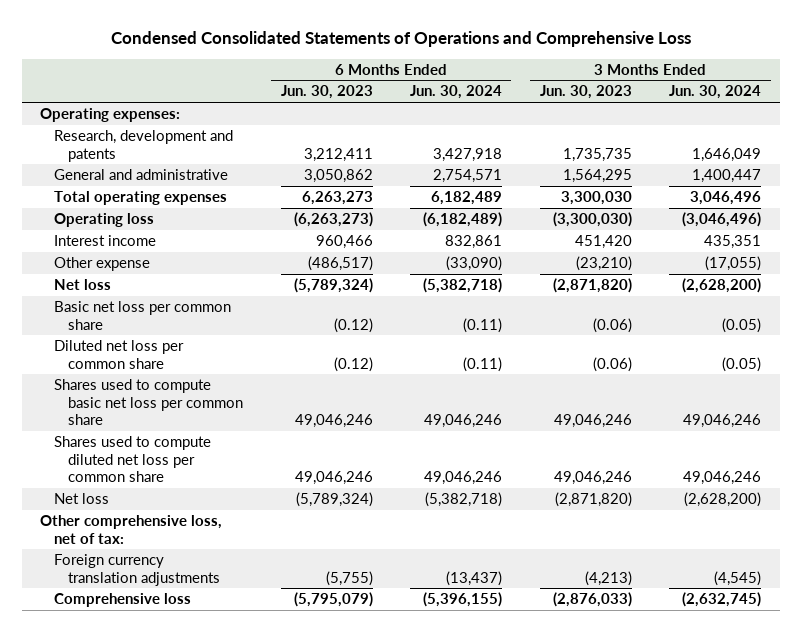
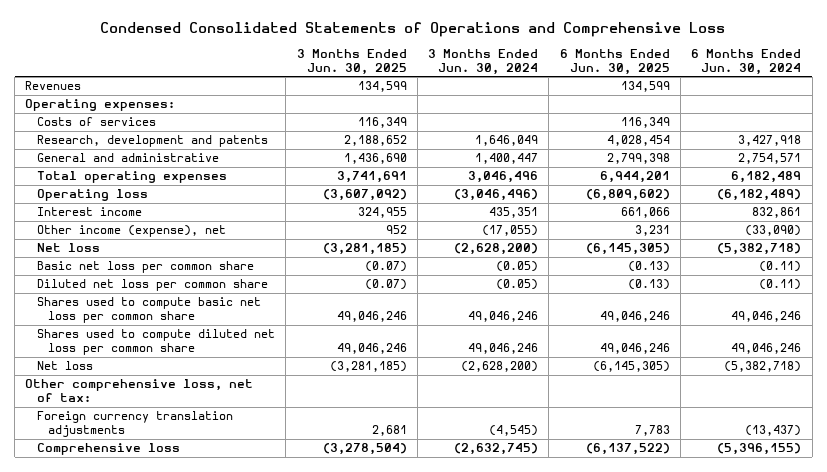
[280,85,373,100] Jun. 30, 2023 -> none
[539,85,632,100] Jun. 30, 2023 -> none
none -> [296,48,407,75] 3 Months Ended Jun. 30, 2025
none -> [559,48,670,75] 6 Months Ended Jun. 30, 2025
none -> [25,81,82,91] Revenues
none -> [36,117,156,127] Costs of services
[54,257,151,272] Other expense -> [36,225,226,238] Other income (expense), net

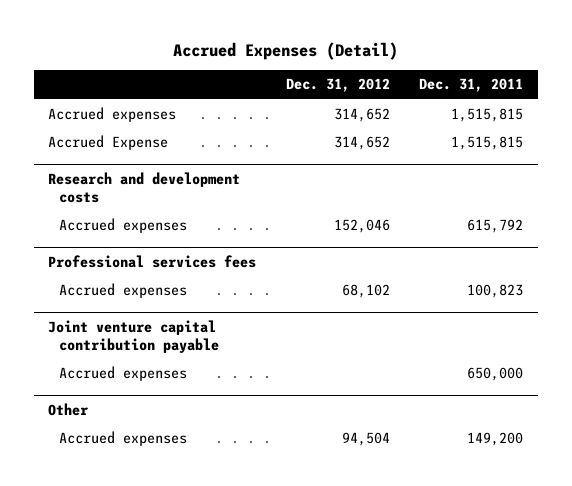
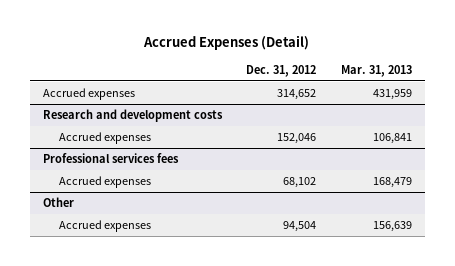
[419,78,524,93] Dec. 31, 2011 -> none
none -> [341,64,413,77] Mar. 31, 2013
[48,135,169,151] Accrued Expense -> none
[48,320,219,353] Joint venture capital contribution payable -> none
[58,366,187,382] Accrued expenses -> none

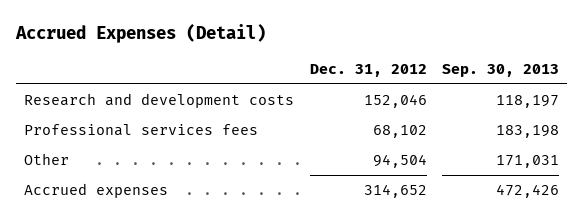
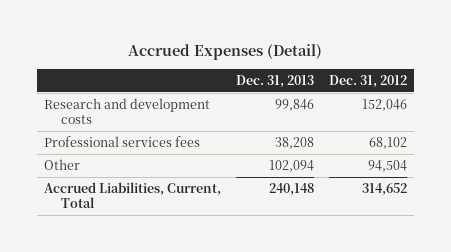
[442,63,560,77] Sep. 30, 2013 -> none
none -> [235,75,314,89] Dec. 31, 2013
[23,183,168,199] Accrued expenses -> [44,181,222,208] Accrued Liabilities, Current, Total

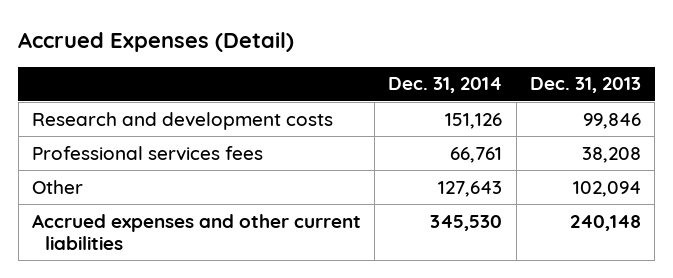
[328,75,407,89] Dec. 31, 2012 -> none
none -> [388,77,503,94] Dec. 31, 2014
[44,181,222,208] Accrued Liabilities, Current, Total -> [31,213,361,250] Accrued expenses and other current liabilities

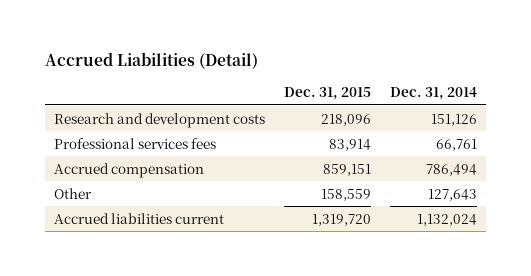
[18,31,295,52] Accrued Expenses (Detail) -> [44,51,258,69] Accrued Liabilities (Detail)
[529,77,641,94] Dec. 31, 2013 -> none
none -> [284,86,372,100] Dec. 31, 2015
none -> [54,162,205,178] Accrued compensation
[31,213,361,250] Accrued expenses and other current liabilities -> [54,212,225,224] Accrued liabilities current
[430,214,503,231] 345,530 -> [416,213,477,226] 1,132,024

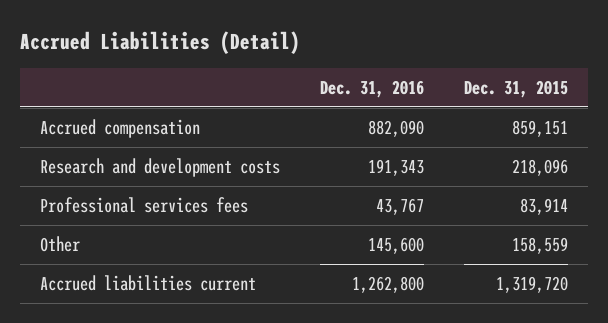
[389,86,477,100] Dec. 31, 2014 -> none
none -> [320,79,425,98] Dec. 31, 2016
[54,162,205,178] Accrued compensation -> [40,118,201,138] Accrued compensation

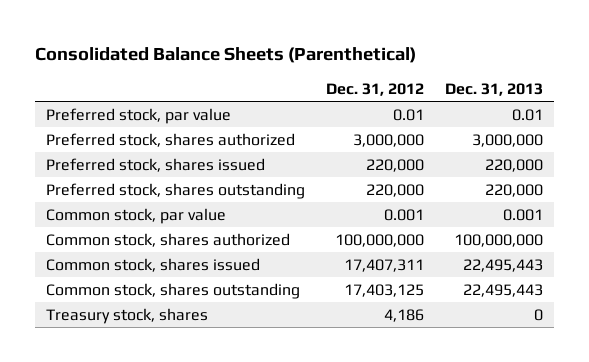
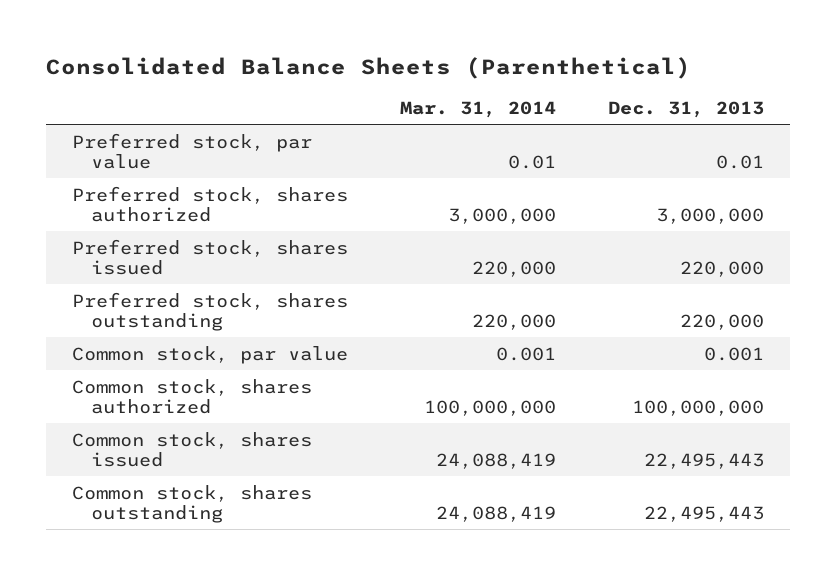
[325,82,424,96] Dec. 31, 2012 -> none
none -> [400,101,557,119] Mar. 31, 2014
[45,307,208,324] Treasury stock, shares -> none

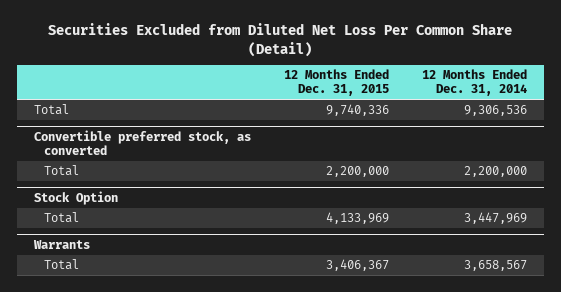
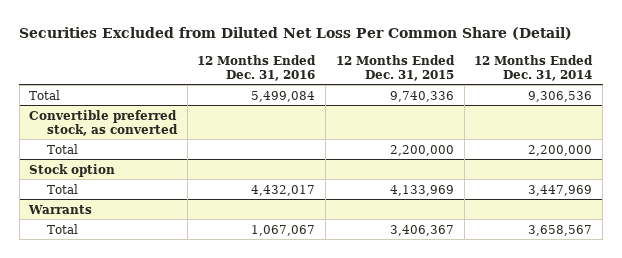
none -> [197,54,317,81] 12 Months Ended Dec. 31, 2016
[33,190,118,205] Stock Option -> [29,163,116,177] Stock option

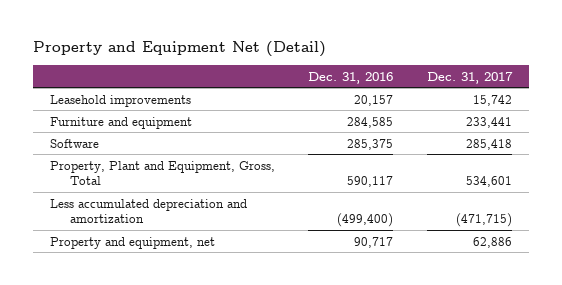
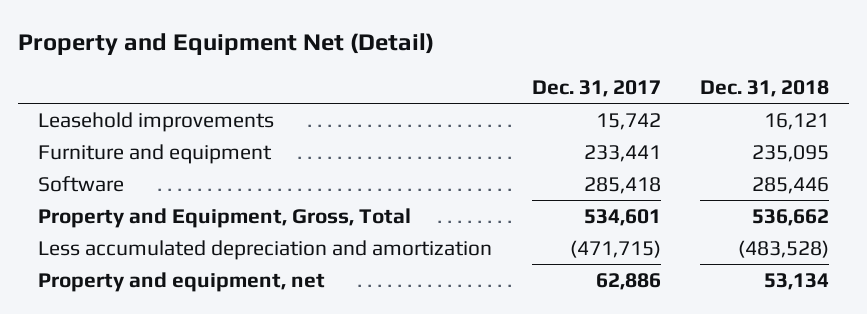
[308,71,394,84] Dec. 31, 2016 -> none
none -> [700,80,830,98] Dec. 31, 2018
[49,160,275,185] Property, Plant and Equipment, Gross, Total -> [37,207,411,228] Property and Equipment, Gross, Total

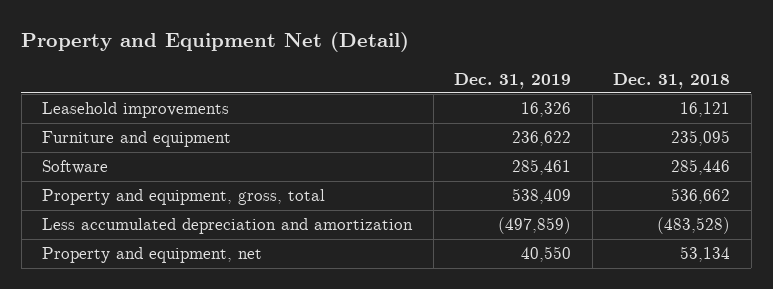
[531,80,661,98] Dec. 31, 2017 -> none
none -> [454,72,572,89] Dec. 31, 2019
[37,207,411,228] Property and Equipment, Gross, Total -> [42,189,326,206] Property and equipment, gross, total

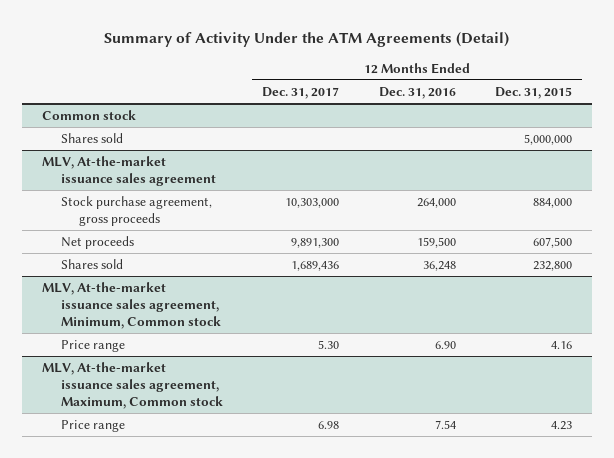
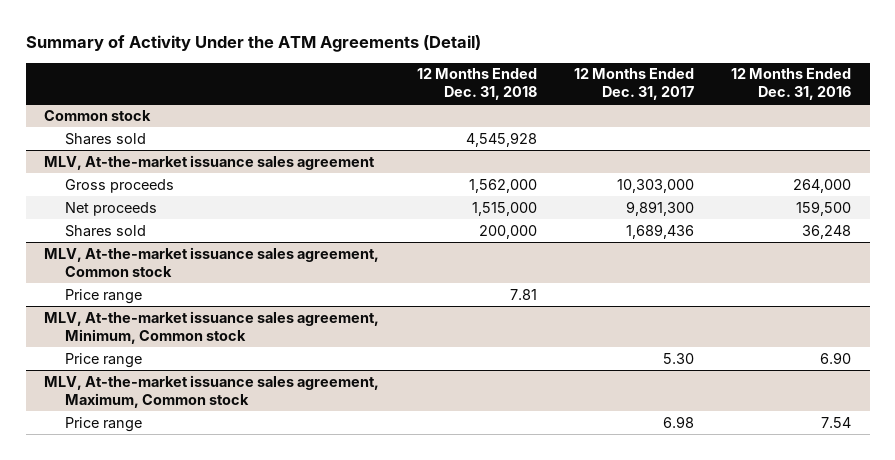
[495,86,573,99] Dec. 31, 2015 -> none
none -> [416,68,537,101] 12 Months Ended Dec. 31, 2018
[60,195,212,227] Stock purchase agreement, gross proceeds -> [65,178,175,193] Gross proceeds
none -> [44,246,380,277] MLV, At-the-market issuance sales agreement, Common stock
none -> [65,288,143,304] Price range

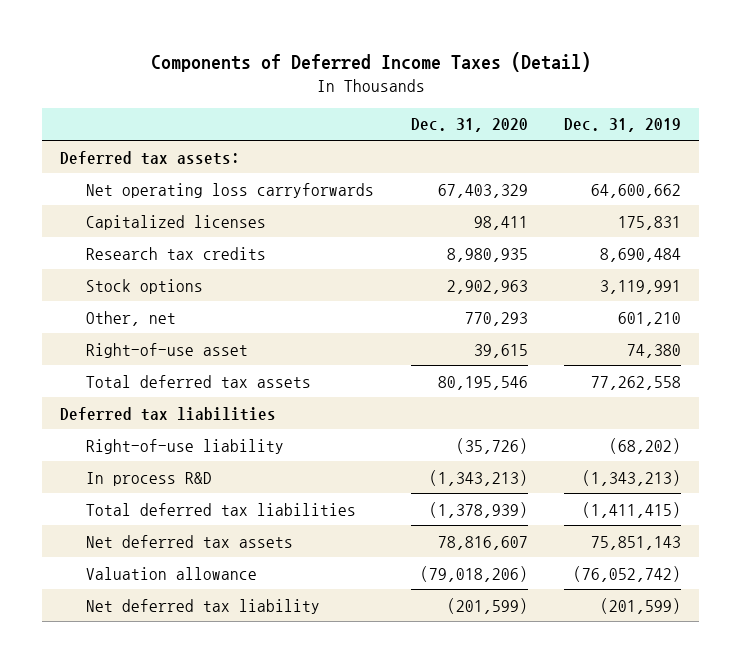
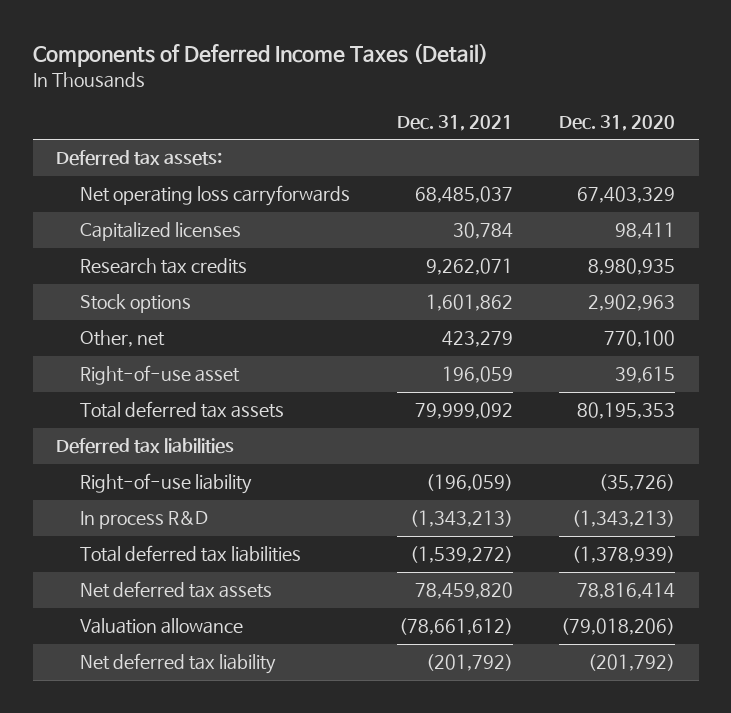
[564,118,682,133] Dec. 31, 2019 -> none
none -> [396,115,513,132] Dec. 31, 2021
[464,311,528,326] 770,293 -> [604,330,676,348] 770,100
[437,375,528,390] 80,195,546 -> [577,402,676,420] 80,195,353
[437,535,528,550] 78,816,607 -> [577,582,676,600] 78,816,414
[446,597,528,614] (201,599) -> [588,654,676,672] (201,792)

